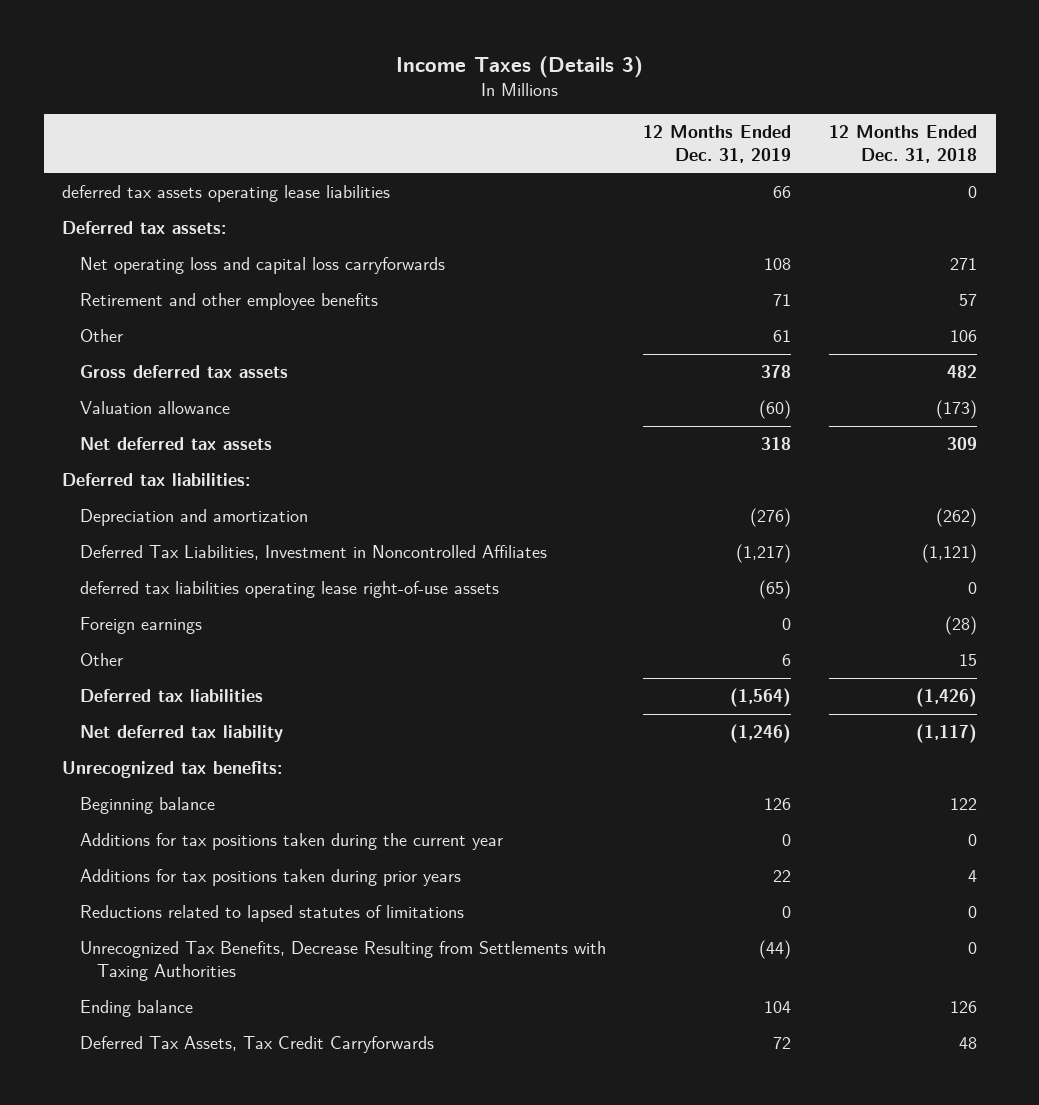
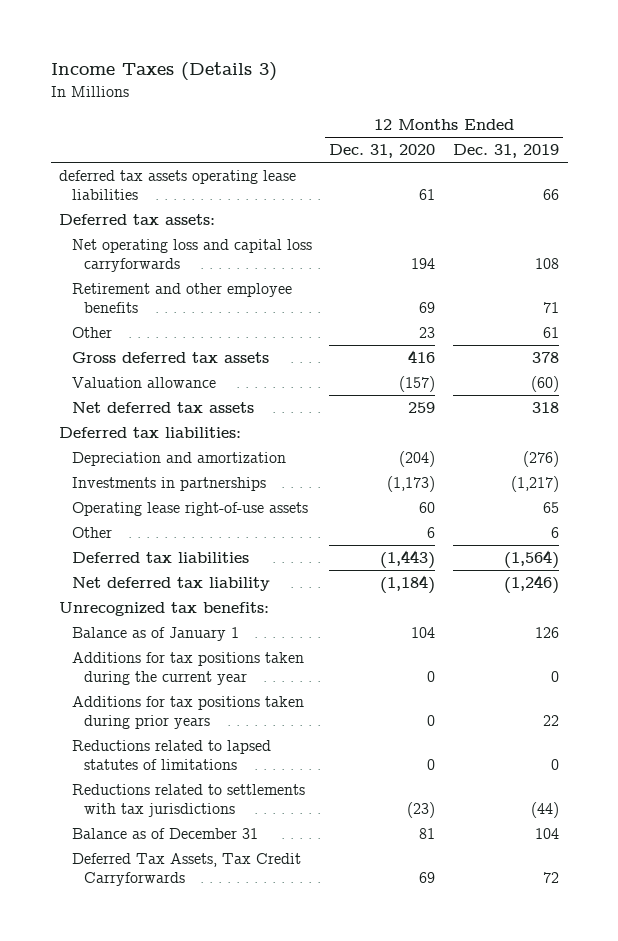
[828,125,977,164] 12 Months Ended Dec. 31, 2018 -> none
none -> [329,144,436,159] Dec. 31, 2020
[79,617,202,635] Foreign earnings -> none
[79,545,547,561] Deferred Tax Liabilities, Investment in Noncontrolled Affiliates -> [71,476,266,491] Investments in partnerships
[79,581,499,599] deferred tax liabilities operating lease right-of-use assets -> [71,501,308,516] Operating lease right-of-use assets
[759,580,792,600] (65) -> [542,501,559,513] 65
[79,797,215,815] Beginning balance -> [71,626,239,641] Balance as of January 1
[79,941,606,982] Unrecognized Tax Benefits, Decrease Resulting from Settlements with Taxing Authorities -> [71,783,305,818] Reductions related to settlements with tax jurisdictions
[79,1000,193,1018] Ending balance -> [71,827,258,839] Balance as of December 31

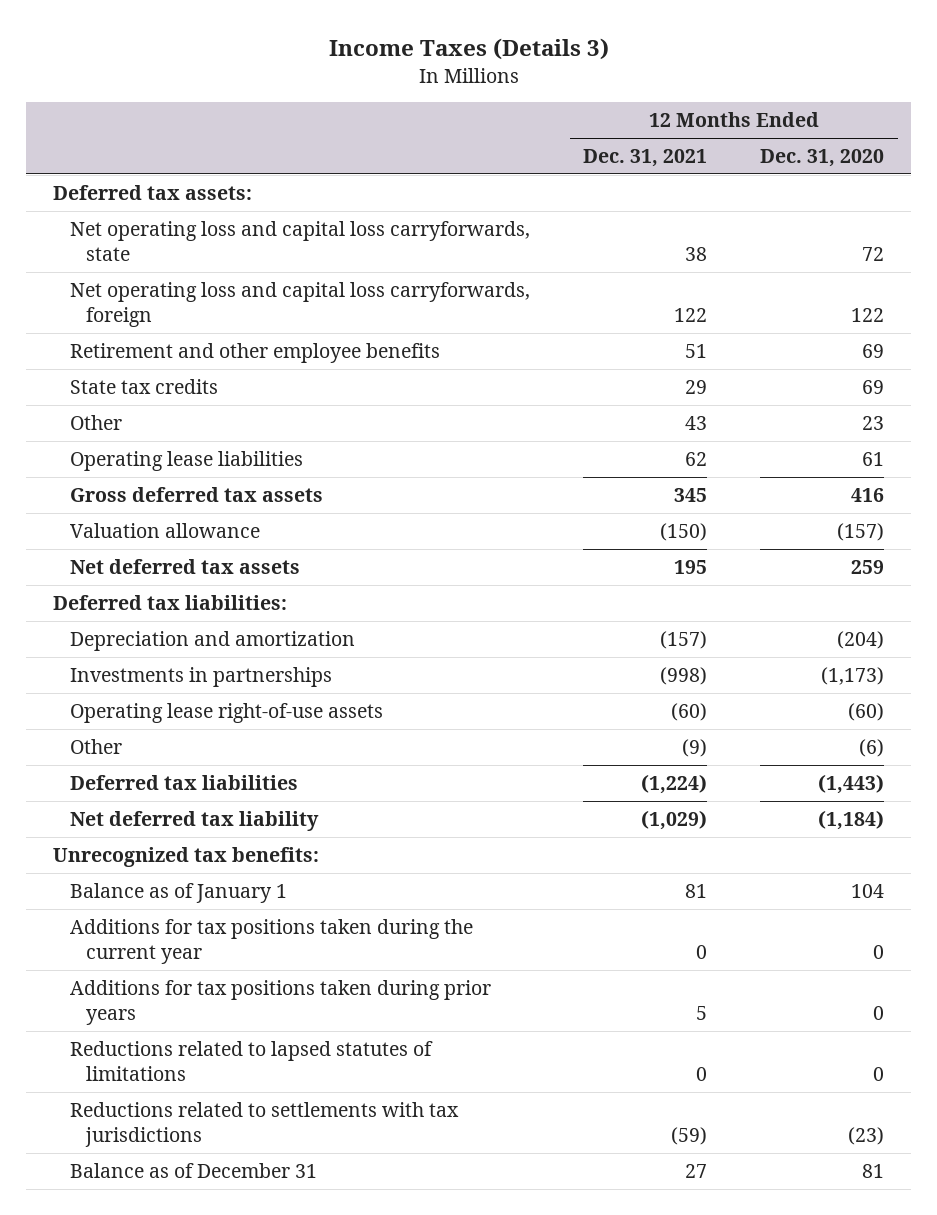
[452,144,559,159] Dec. 31, 2019 -> none
none -> [582,148,707,167] Dec. 31, 2021
[59,169,297,201] deferred tax assets operating lease liabilities -> none
[71,238,312,273] Net operating loss and capital loss carryforwards -> [69,220,530,262] Net operating loss and capital loss carryforwards, state
[411,258,436,270] 194 -> [862,247,885,262] 72
none -> [69,281,530,328] Net operating loss and capital loss carryforwards, foreign
none -> [69,378,218,394] State tax credits
none -> [69,450,303,471] Operating lease liabilities
[419,501,436,513] 60 -> [848,702,885,721] (60)
[427,526,436,538] 6 -> [859,738,885,757] (6)
[71,852,301,887] Deferred Tax Assets, Tax Credit Carryforwards -> none

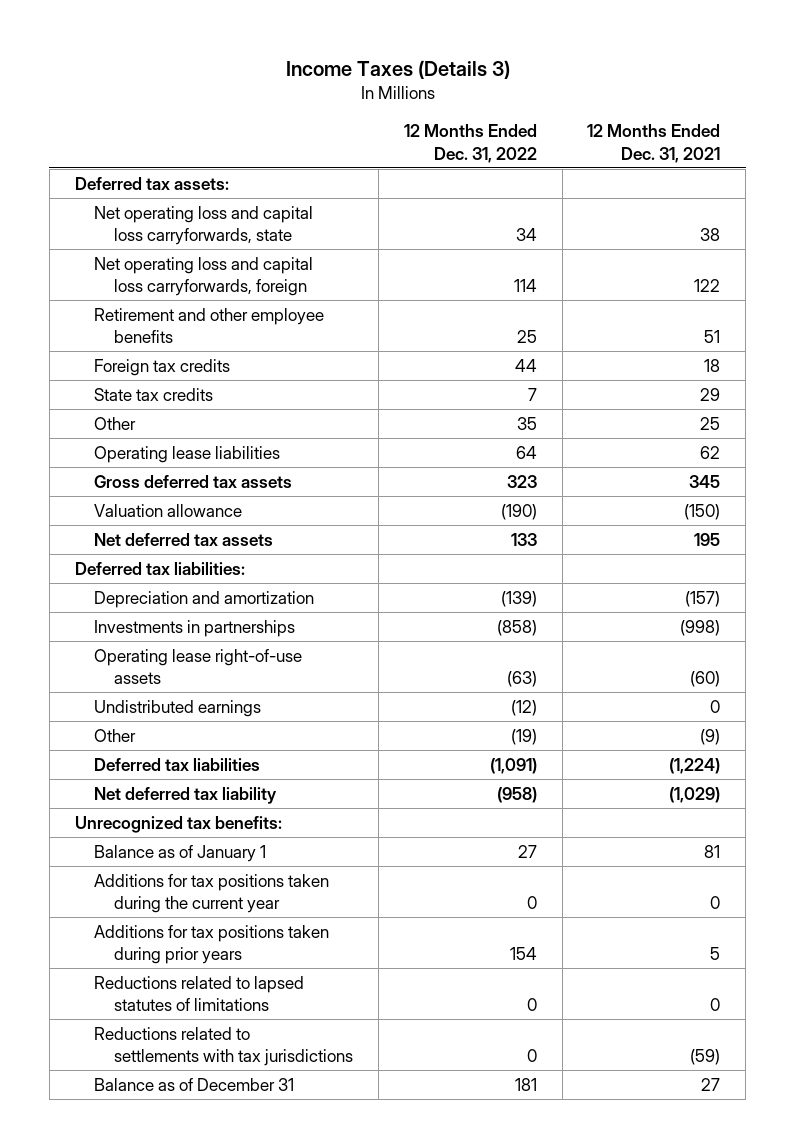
[760,148,885,167] Dec. 31, 2020 -> none
none -> [403,124,537,163] 12 Months Ended Dec. 31, 2022
none -> [94,358,231,376] Foreign tax credits
[684,415,707,430] 43 -> [700,416,721,430] 25
none -> [94,699,262,717] Undistributed earnings

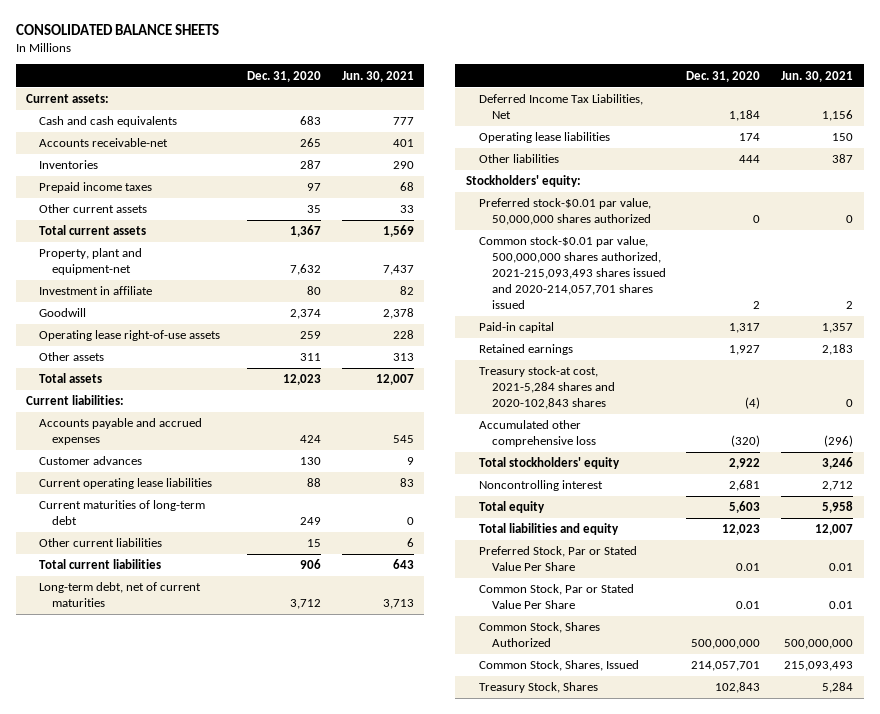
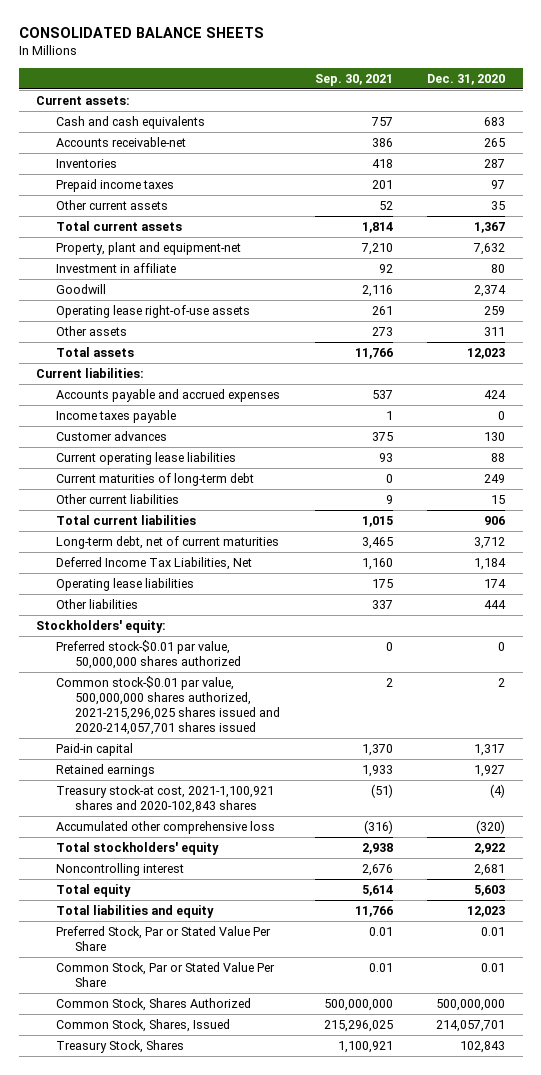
[341,70,414,82] Jun. 30, 2021 -> none
none -> [314,73,393,86] Sep. 30, 2021
none -> [55,409,176,423] Income taxes payable
[478,236,666,310] Common stock-$0.01 par value, 500,000,000 shares authorized, 2021-215,093,493 shares issued and 2020-214,057,701 shares issued -> [55,675,281,736] Common stock-$0.01 par value, 500,000,000 shares authorized, 2021-215,296,025 shares issued and 2020-214,057,701 shares issued
[478,366,615,410] Treasury stock-at cost, 2021-5,284 shares and 2020-102,843 shares -> [55,784,274,813] Treasury stock-at cost, 2021-1,100,921 shares and 2020-102,843 shares

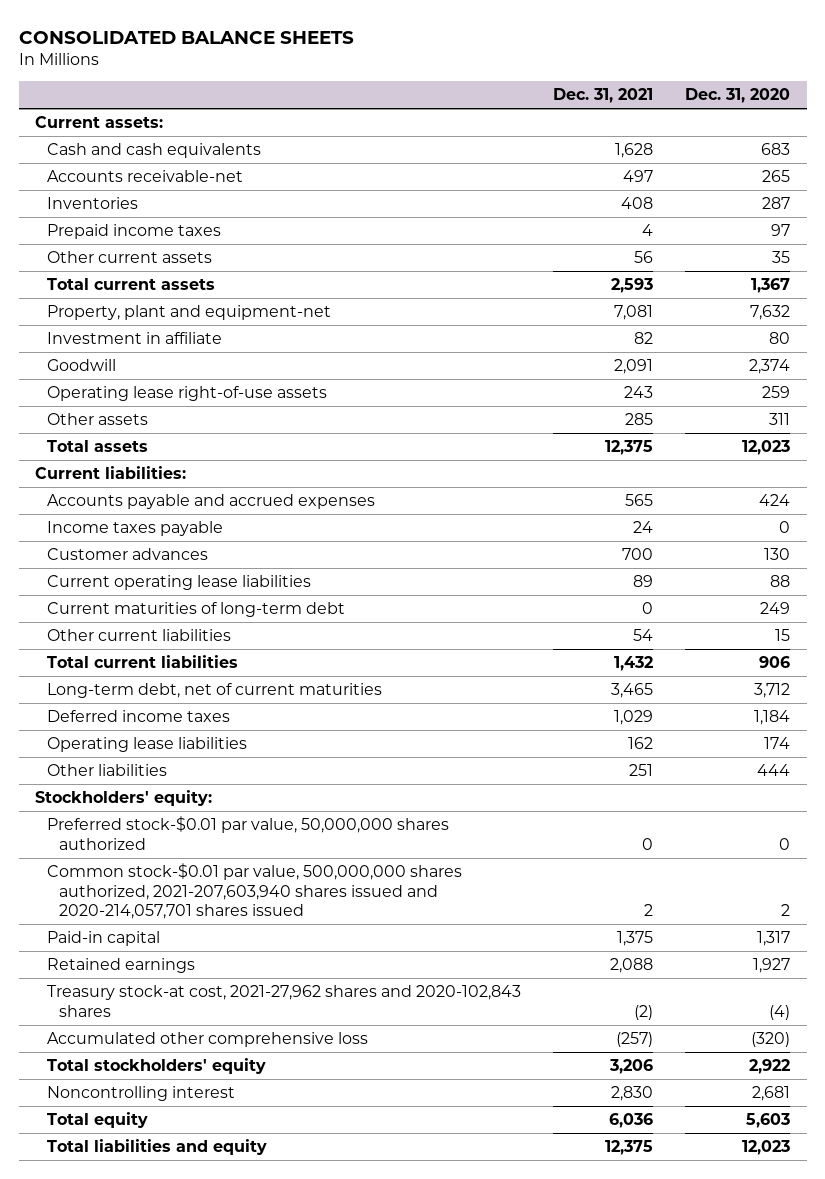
[314,73,393,86] Sep. 30, 2021 -> none
none -> [553,88,654,104] Dec. 31, 2021
[55,556,252,570] Deferred Income Tax Liabilities, Net -> [46,710,230,723] Deferred income taxes
[55,675,281,736] Common stock-$0.01 par value, 500,000,000 shares authorized, 2021-215,296,025 shares issued and 2020-214,057,701 shares issued -> [46,863,462,920] Common stock-$0.01 par value, 500,000,000 shares authorized, 2021-207,603,940 shares issued and 2020-214,057,701 shares issued
[55,784,274,813] Treasury stock-at cost, 2021-1,100,921 shares and 2020-102,843 shares -> [46,985,521,1017] Treasury stock-at cost, 2021-27,962 shares and 2020-102,843 shares
[55,925,271,951] Preferred Stock, Par or Stated Value Per Share -> none
[55,961,275,987] Common Stock, Par or Stated Value Per Share -> none
[55,997,251,1011] Common Stock, Shares Authorized -> none
[55,1018,230,1032] Common Stock, Shares, Issued -> none
[55,1039,184,1053] Treasury Stock, Shares -> none

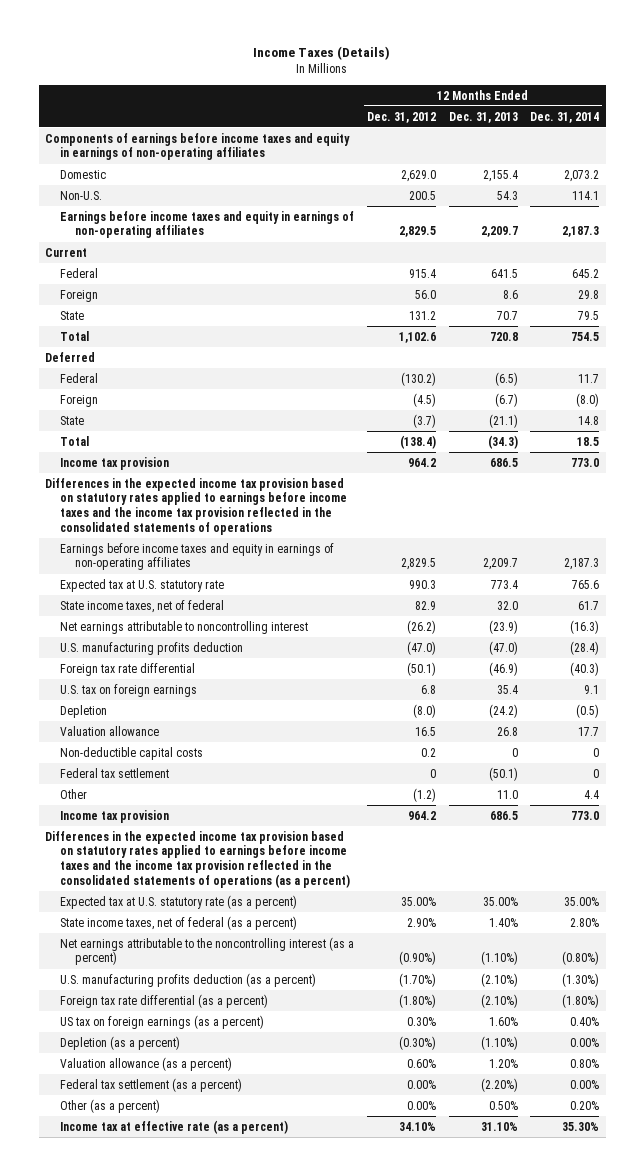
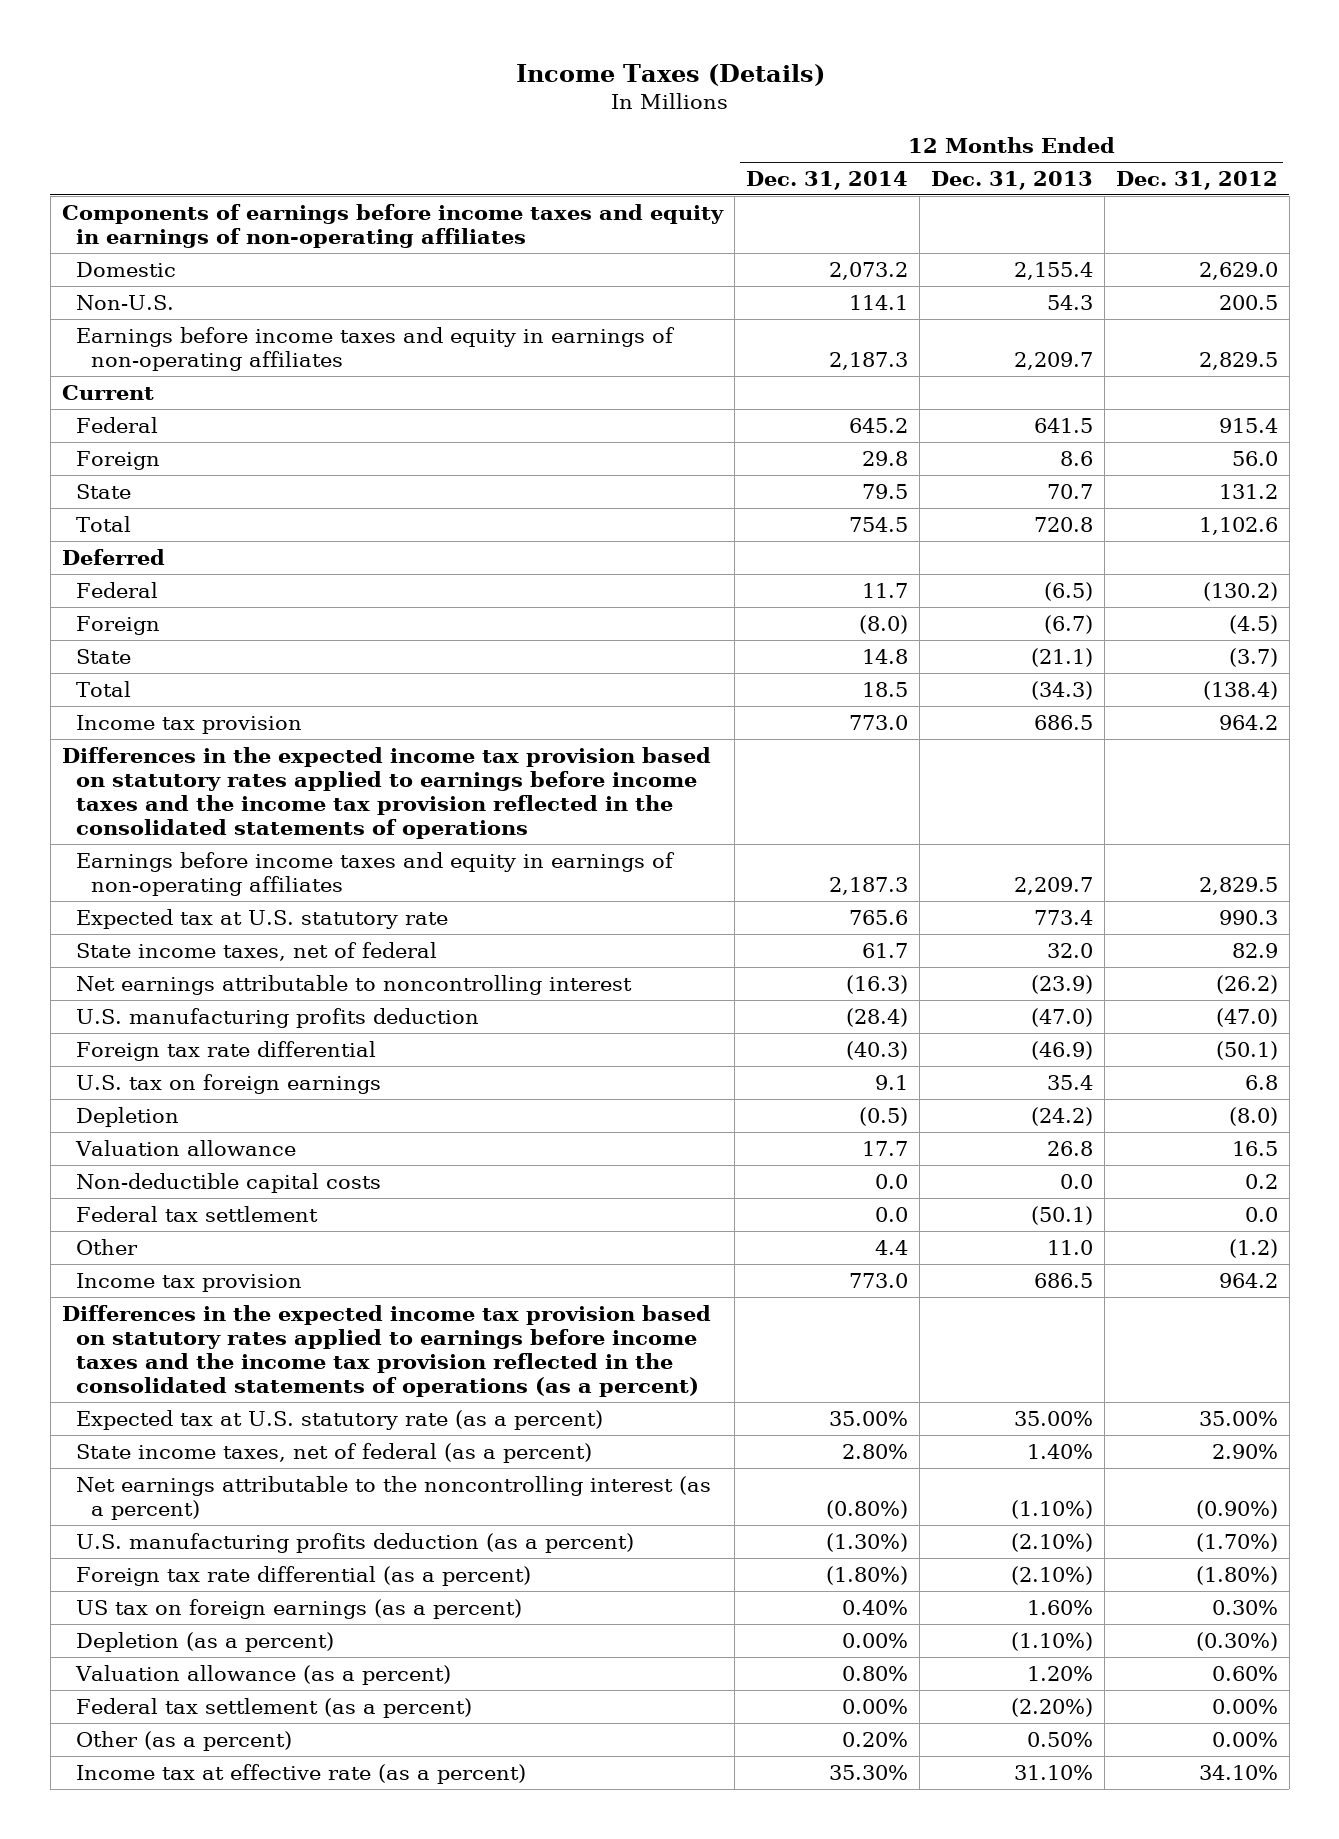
[511,747,518,757] 0 -> [1059,1173,1093,1189] 0.0
[593,747,600,757] 0 -> [874,1173,908,1189] 0.0
[429,768,436,778] 0 -> [1244,1206,1278,1222] 0.0
[593,768,600,778] 0 -> [874,1206,908,1222] 0.0

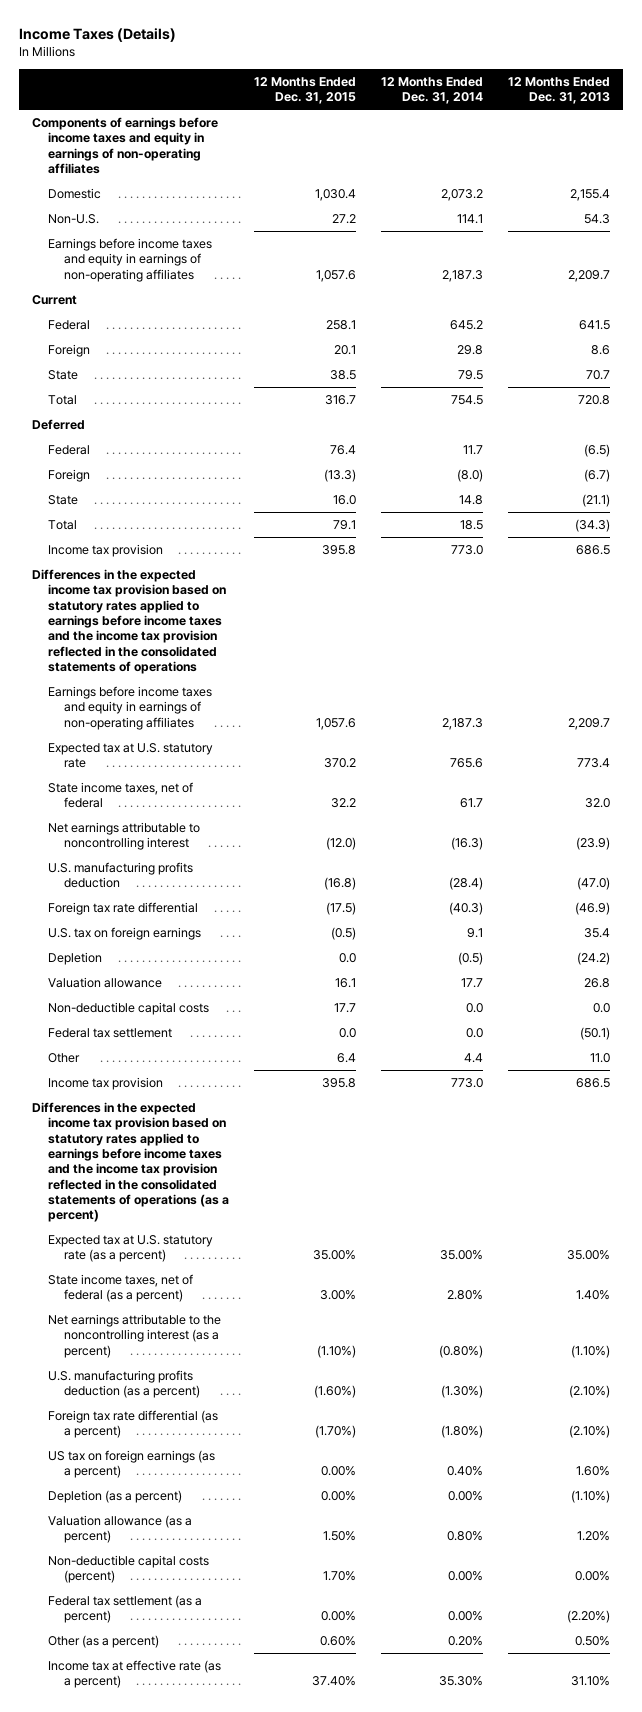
[1115,170,1278,190] Dec. 31, 2012 -> none
none -> [253,76,356,105] 12 Months Ended Dec. 31, 2015
none -> [47,1554,209,1584] Non-deductible capital costs (percent)

